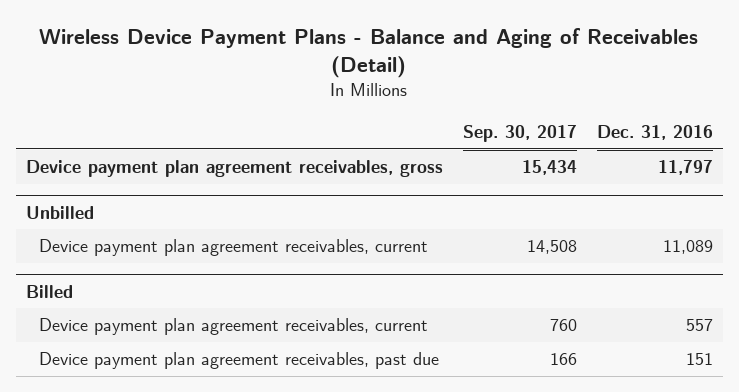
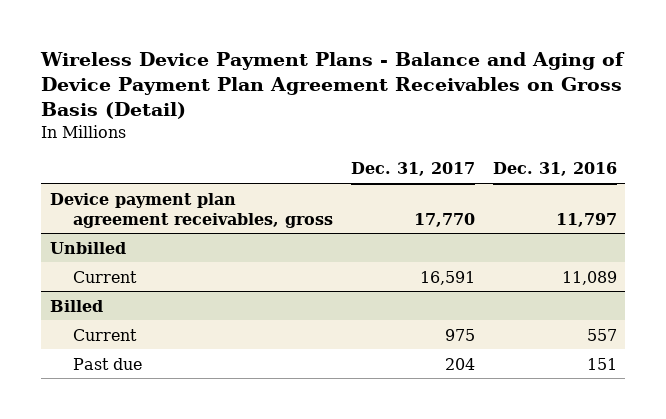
[39,27,699,78] Wireless Device Payment Plans - Balance and Aging of Receivables (Detail) -> [39,51,625,119] Wireless Device Payment Plans - Balance and Aging of Device Payment Plan Agreement Receivables on Gross Basis (Detail)
[462,124,577,142] Sep. 30, 2017 -> none
none -> [350,162,475,177] Dec. 31, 2017
[38,239,428,257] Device payment plan agreement receivables, current -> [73,270,138,283] Current
[38,318,428,336] Device payment plan agreement receivables, current -> [73,328,138,341] Current
[38,352,439,370] Device payment plan agreement receivables, past due -> [73,357,143,370] Past due

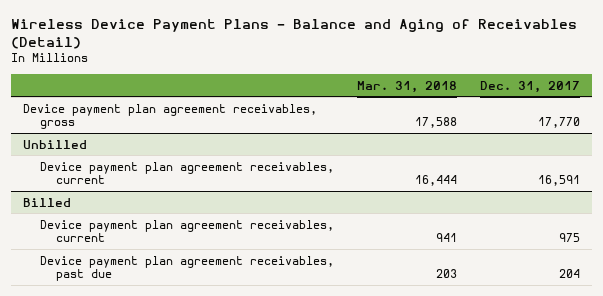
[39,51,625,119] Wireless Device Payment Plans - Balance and Aging of Device Payment Plan Agreement Receivables on Gross Basis (Detail) -> [11,19,578,49] Wireless Device Payment Plans - Balance and Aging of Receivables (Detail)
[492,162,617,177] Dec. 31, 2016 -> none
none -> [356,80,457,93] Mar. 31, 2018
[73,270,138,283] Current -> [39,161,334,185] Device payment plan agreement receivables, current
[73,328,138,341] Current -> [39,219,334,243] Device payment plan agreement receivables, current
[73,357,143,370] Past due -> [39,255,334,282] Device payment plan agreement receivables, past due

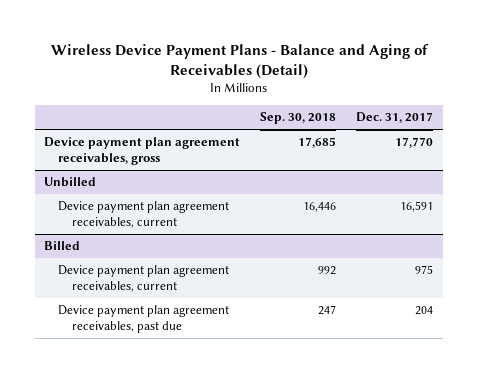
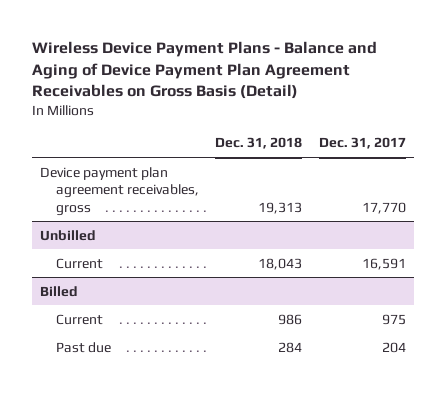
[50,43,429,79] Wireless Device Payment Plans - Balance and Aging of Receivables (Detail) -> [31,41,377,100] Wireless Device Payment Plans - Balance and Aging of Device Payment Plan Agreement Receivables on Gross Basis (Detail)
[260,112,337,125] Sep. 30, 2018 -> none
none -> [215,137,303,150] Dec. 31, 2018
[57,201,229,228] Device payment plan agreement receivables, current -> [55,257,103,269] Current
[57,265,229,292] Device payment plan agreement receivables, current -> [55,313,103,325] Current
[57,305,229,333] Device payment plan agreement receivables, past due -> [55,341,111,353] Past due

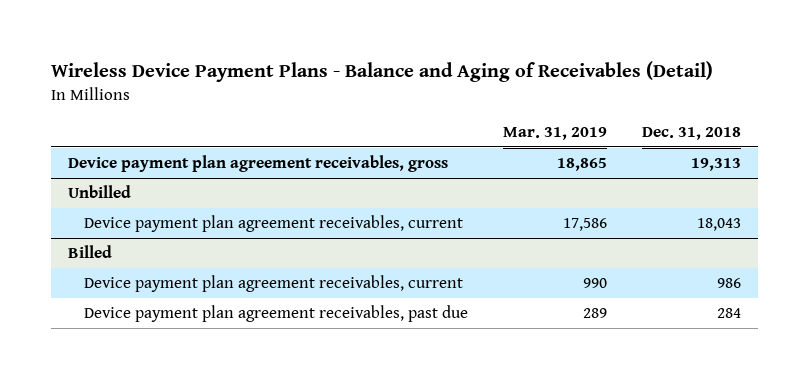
[31,41,377,100] Wireless Device Payment Plans - Balance and Aging of Device Payment Plan Agreement Receivables on Gross Basis (Detail) -> [50,61,713,83] Wireless Device Payment Plans - Balance and Aging of Receivables (Detail)
[318,137,406,150] Dec. 31, 2017 -> none
none -> [503,127,608,141] Mar. 31, 2019
[55,257,103,269] Current -> [84,215,464,233] Device payment plan agreement receivables, current
[55,313,103,325] Current -> [84,275,464,293] Device payment plan agreement receivables, current
[55,341,111,353] Past due -> [84,305,469,323] Device payment plan agreement receivables, past due

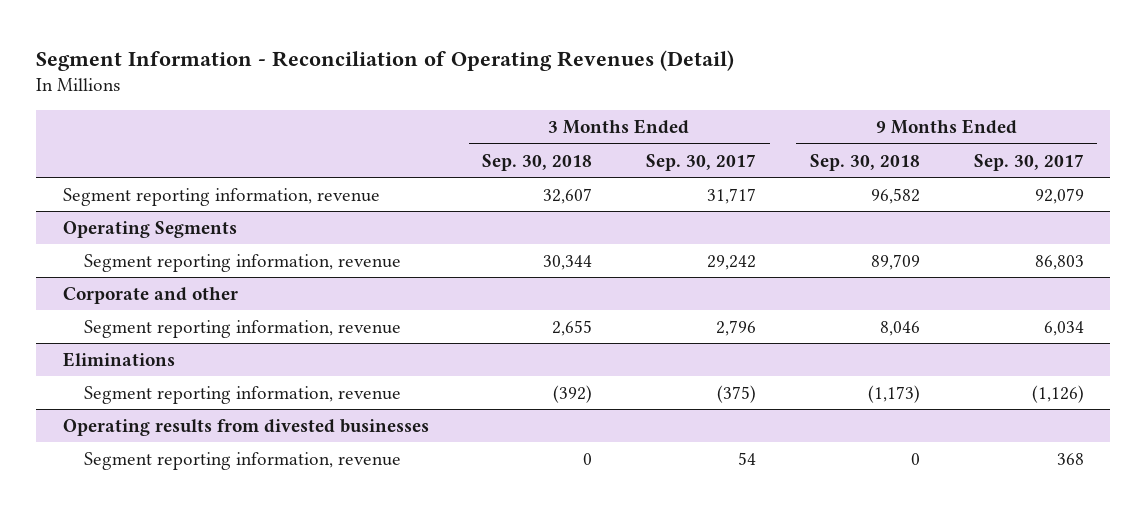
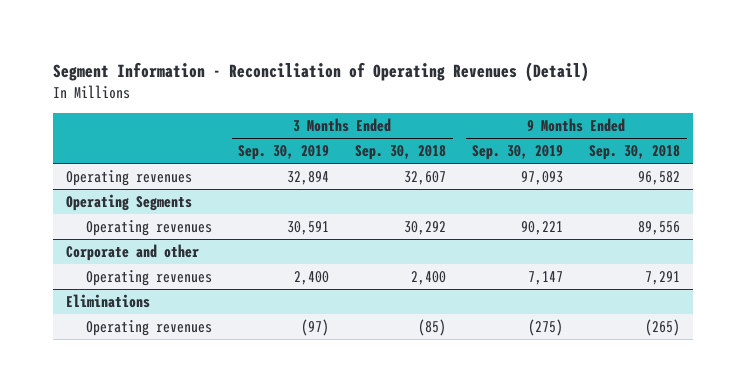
[646,153,757,171] Sep. 30, 2017 -> none
[973,153,1084,171] Sep. 30, 2017 -> none
none -> [238,145,330,161] Sep. 30, 2019
none -> [472,145,564,161] Sep. 30, 2019
[62,187,380,206] Segment reporting information, revenue -> [66,169,193,186] Operating revenues
[84,253,402,272] Segment reporting information, revenue -> none
none -> [86,219,213,236] Operating revenues
[84,319,402,338] Segment reporting information, revenue -> none
none -> [86,269,213,286] Operating revenues
[84,385,402,404] Segment reporting information, revenue -> none
[62,418,429,436] Operating results from divested businesses -> none
[84,451,402,470] Segment reporting information, revenue -> none
none -> [86,319,213,336] Operating revenues

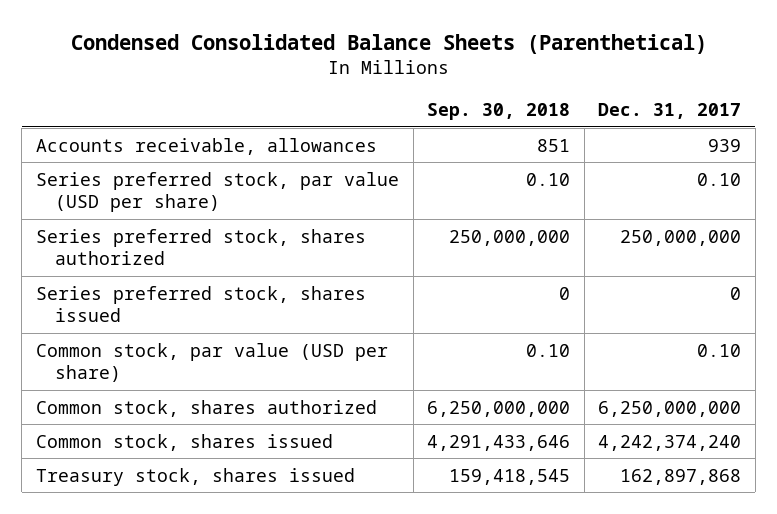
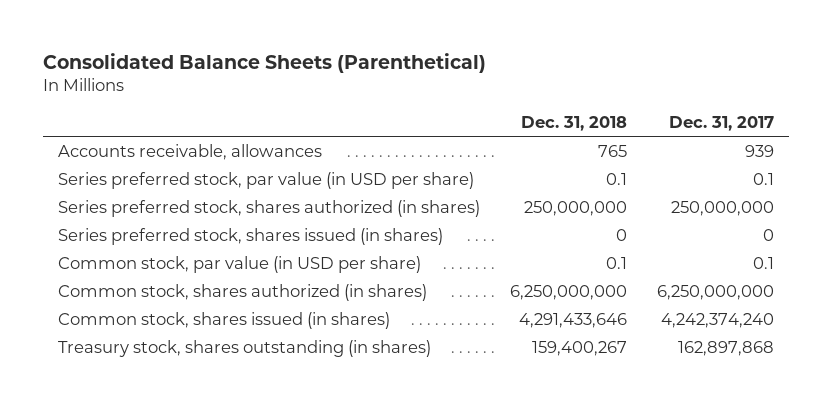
[70,33,707,54] Condensed Consolidated Balance Sheets (Parenthetical) -> [43,52,487,73] Consolidated Balance Sheets (Parenthetical)
[427,102,571,120] Sep. 30, 2018 -> none
none -> [521,115,628,131] Dec. 31, 2018
[35,171,399,212] Series preferred stock, par value (USD per share) -> [58,171,475,189] Series preferred stock, par value (in USD per share)
[697,172,742,186] 0.10 -> [753,172,775,185] 0.1
[35,228,366,265] Series preferred stock, shares authorized -> [58,199,481,217] Series preferred stock, shares authorized (in shares)
[35,285,366,322] Series preferred stock, shares issued -> [58,227,444,245] Series preferred stock, shares issued (in shares)
[35,342,388,382] Common stock, par value (USD per share) -> [58,255,422,273] Common stock, par value (in USD per share)
[697,343,742,357] 0.10 -> [753,256,775,269] 0.1
[35,399,377,417] Common stock, shares authorized -> [58,283,428,301] Common stock, shares authorized (in shares)
[35,433,333,451] Common stock, shares issued -> [58,311,391,329] Common stock, shares issued (in shares)
[35,467,355,486] Treasury stock, shares issued -> [58,339,432,357] Treasury stock, shares outstanding (in shares)

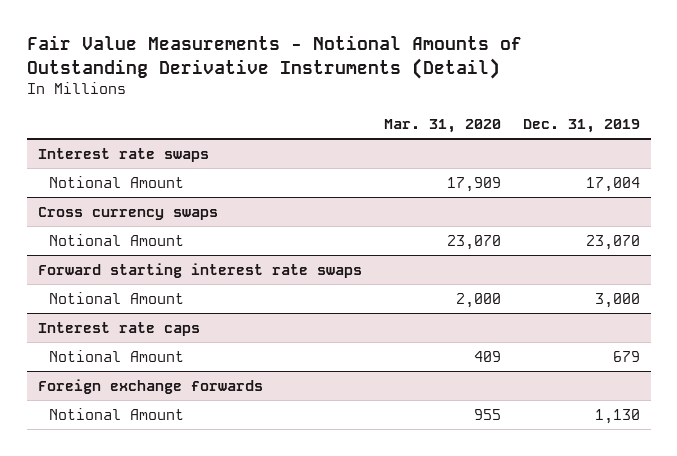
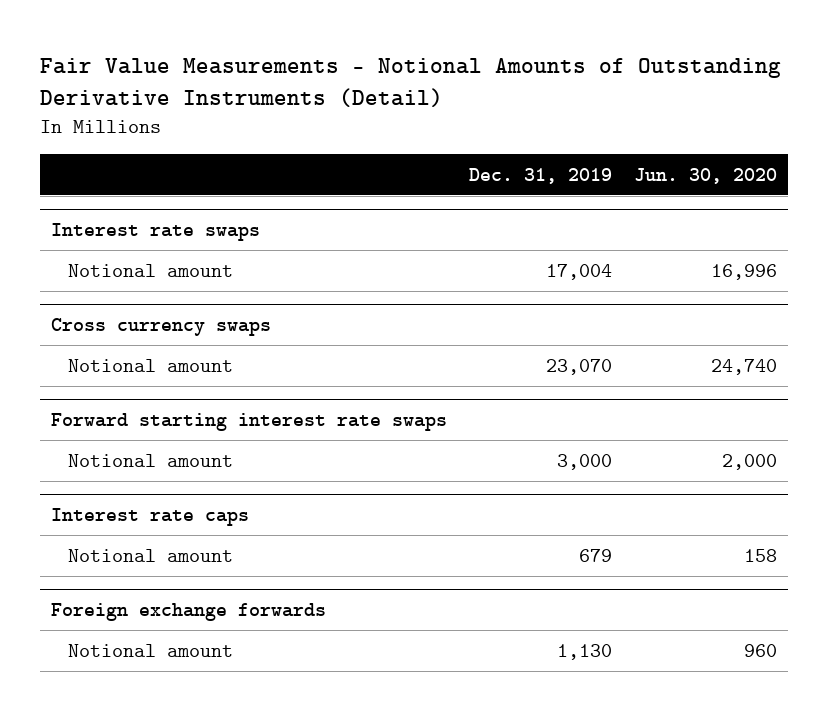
[383,119,501,134] Mar. 31, 2020 -> none
none -> [634,167,778,184] Jun. 30, 2020
[49,175,185,188] Notional Amount -> [67,263,233,277] Notional amount
[49,233,185,246] Notional Amount -> [67,358,233,372] Notional amount
[49,291,185,304] Notional Amount -> [67,453,233,467] Notional amount
[49,349,185,362] Notional Amount -> [67,548,233,562] Notional amount
[49,407,185,420] Notional Amount -> [67,643,233,657] Notional amount

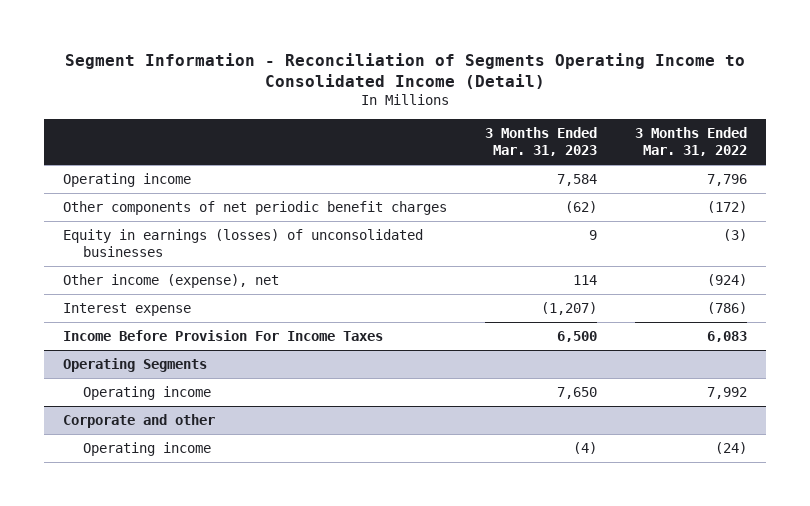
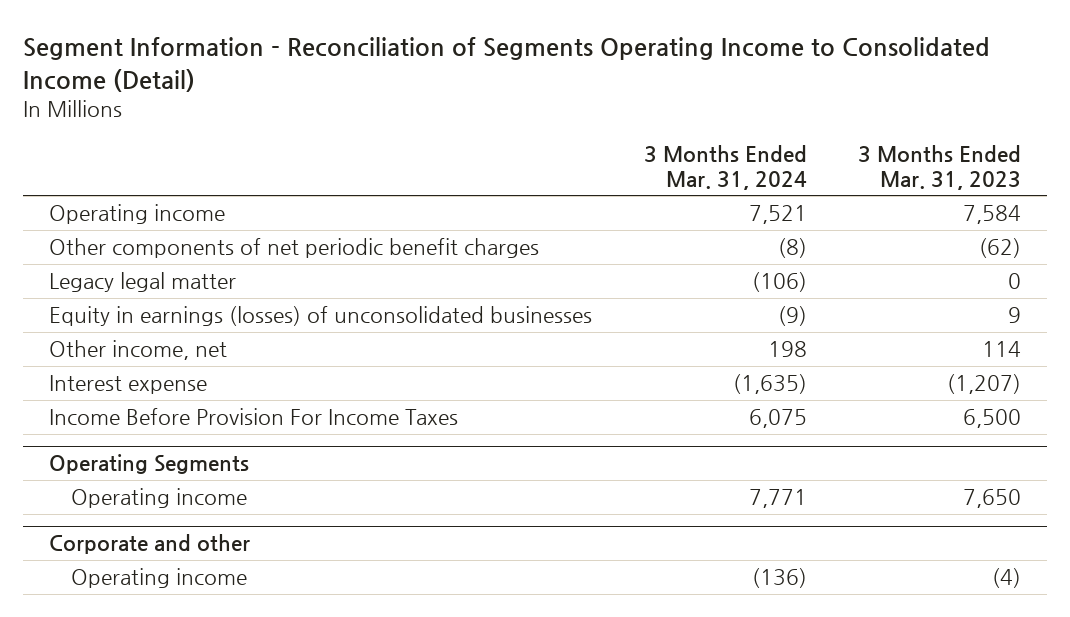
[635,126,748,157] 3 Months Ended Mar. 31, 2022 -> none
none -> [643,145,807,190] 3 Months Ended Mar. 31, 2024
none -> [48,272,236,293] Legacy legal matter
[63,274,280,289] Other income (expense), net -> [48,340,227,361] Other income, net

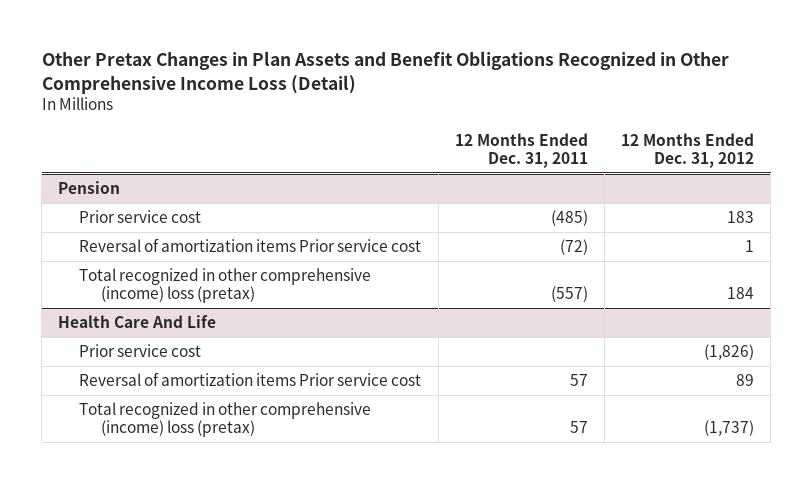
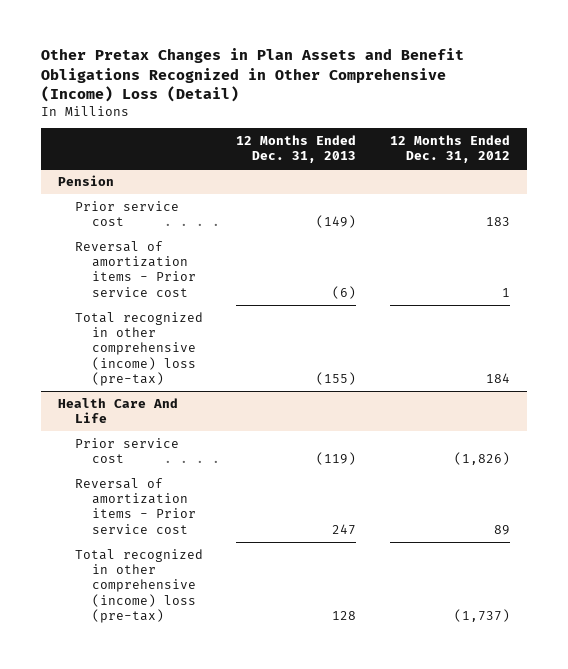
[41,50,729,94] Other Pretax Changes in Plan Assets and Benefit Obligations Recognized in Other Comprehensive Income Loss (Detail) -> [41,48,465,102] Other Pretax Changes in Plan Assets and Benefit Obligations Recognized in Other Comprehensive (Income) Loss (Detail)
[454,132,588,169] 12 Months Ended Dec. 31, 2011 -> none
none -> [236,134,357,164] 12 Months Ended Dec. 31, 2013
[79,237,422,252] Reversal of amortization items Prior service cost -> [74,240,196,297] Reversal of amortization items - Prior service cost
[79,267,372,304] Total recognized in other comprehensive (income) loss (pretax) -> [74,311,203,387] Total recognized in other comprehensive (income) loss (pre-tax)
[79,371,422,386] Reversal of amortization items Prior service cost -> [74,477,196,534] Reversal of amortization items - Prior service cost
[79,401,372,438] Total recognized in other comprehensive (income) loss (pretax) -> [74,548,203,624] Total recognized in other comprehensive (income) loss (pre-tax)

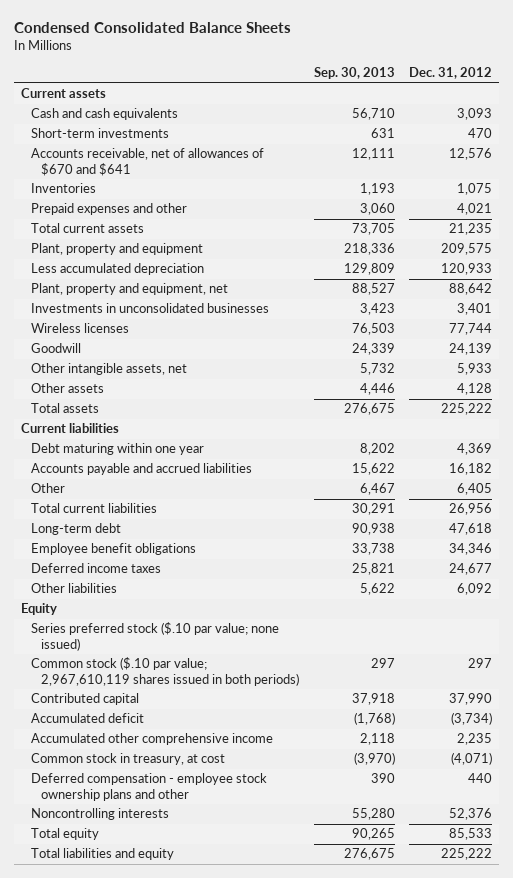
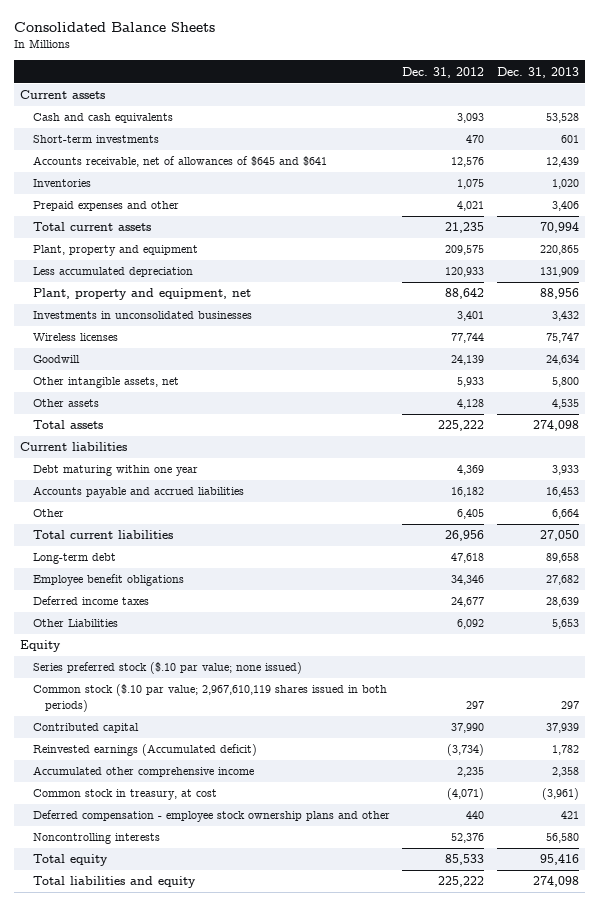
[13,22,291,34] Condensed Consolidated Balance Sheets -> [13,22,215,33] Consolidated Balance Sheets
[313,67,395,80] Sep. 30, 2013 -> none
none -> [496,66,579,78] Dec. 31, 2013
[31,148,265,176] Accounts receivable, net of allowances of $670 and $641 -> [32,156,327,168] Accounts receivable, net of allowances of $645 and $641
[31,583,118,594] Other liabilities -> [32,619,118,628] Other Liabilities
[31,713,145,724] Accumulated deficit -> [32,744,257,757] Reinvested earnings (Accumulated deficit)

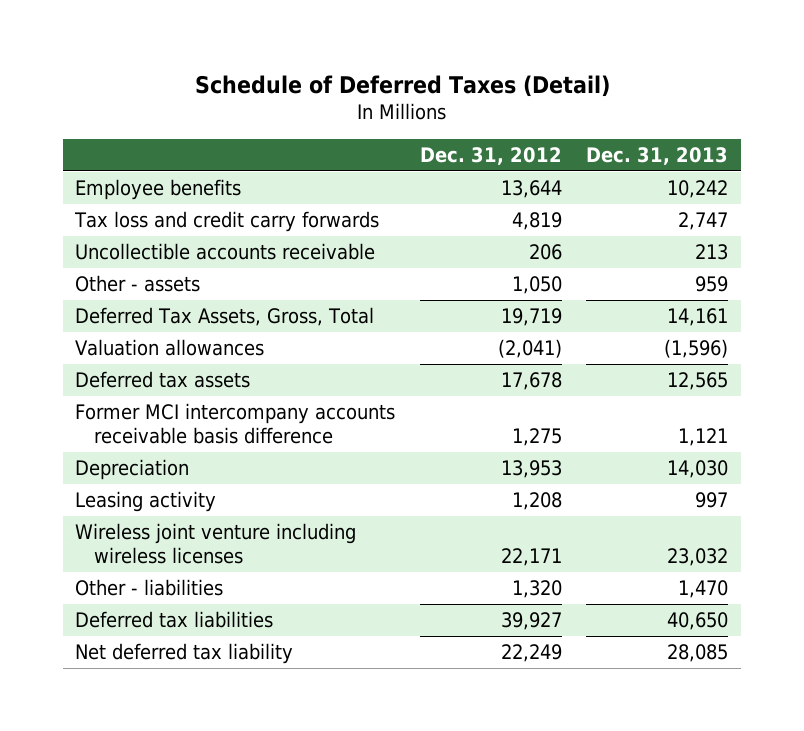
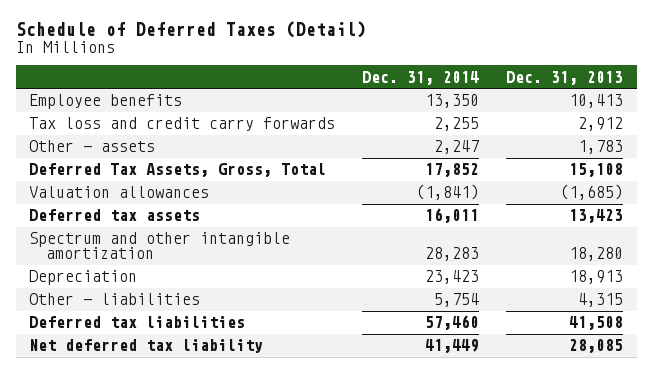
[419,146,562,165] Dec. 31, 2012 -> none
none -> [362,70,480,85] Dec. 31, 2014
[75,243,376,261] Uncollectible accounts receivable -> none
[75,403,396,445] Former MCI intercompany accounts receivable basis difference -> none
[75,491,217,513] Leasing activity -> none
[75,523,357,565] Wireless joint venture including wireless licenses -> none
[667,180,729,199] 10,242 -> [569,94,624,109] 10,413
[678,212,729,231] 2,747 -> [578,117,624,132] 2,912
[695,276,729,293] 959 -> [578,140,624,155] 1,783
[667,308,729,327] 14,161 -> [569,163,624,178] 15,108
[664,339,729,359] (1,596) -> [560,184,624,201] (1,685)
[667,372,729,391] 12,565 -> [569,209,624,224] 13,423
none -> [29,232,291,260] Spectrum and other intangible amortization
[667,460,729,479] 14,030 -> [569,270,624,285] 18,913
[678,580,729,599] 1,470 -> [578,293,624,308] 4,315
[667,612,729,631] 40,650 -> [569,316,624,331] 41,508

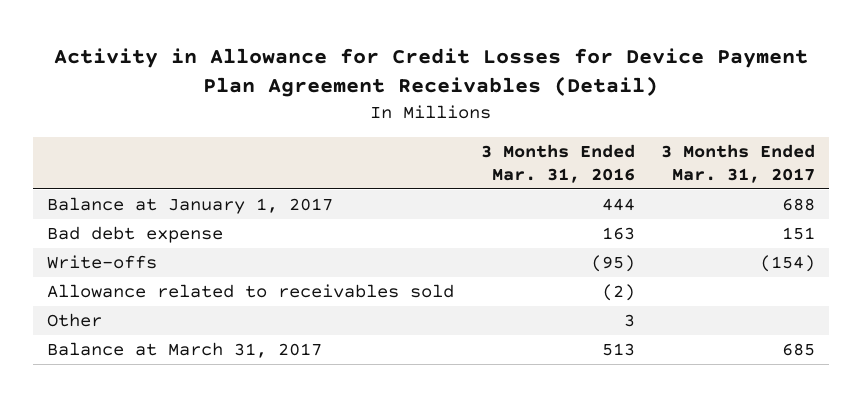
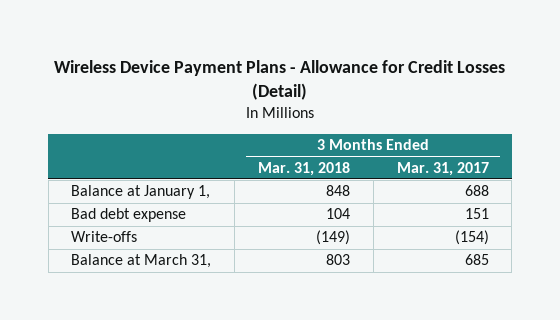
[54,47,809,98] Activity in Allowance for Credit Losses for Device Payment Plan Agreement Receivables (Detail) -> [54,59,506,100] Wireless Device Payment Plans - Allowance for Credit Losses (Detail)
[480,144,635,184] 3 Months Ended Mar. 31, 2016 -> none
none -> [258,161,351,176] Mar. 31, 2018
[46,196,333,214] Balance at January 1, 2017 -> [71,185,211,200] Balance at January 1,
[46,283,454,298] Allowance related to receivables sold -> none
[46,312,102,327] Other -> none
[46,341,322,358] Balance at March 31, 2017 -> [71,254,212,269] Balance at March 31,

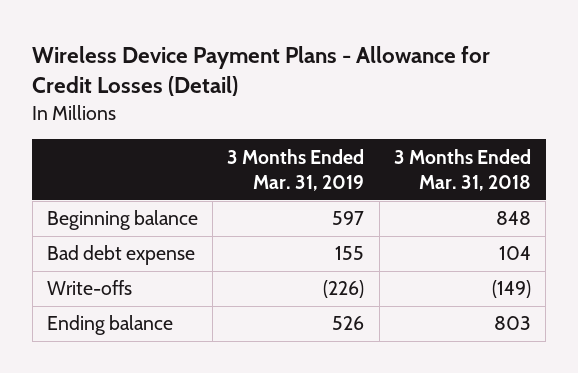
[396,161,489,176] Mar. 31, 2017 -> none
none -> [227,148,365,192] 3 Months Ended Mar. 31, 2019
[71,185,211,200] Balance at January 1, -> [46,210,198,231] Beginning balance
[71,254,212,269] Balance at March 31, -> [46,315,173,336] Ending balance

